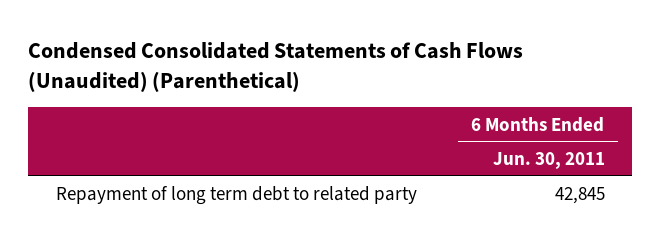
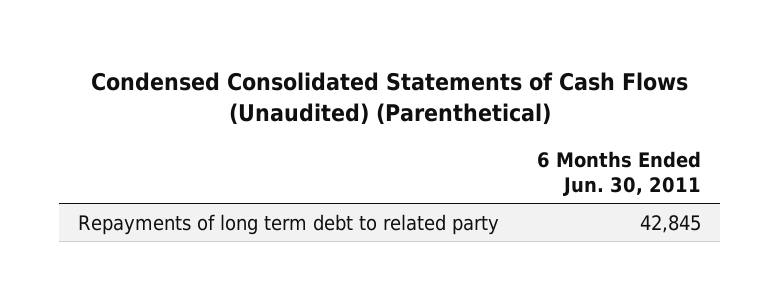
[55,186,417,206] Repayment of long term debt to related party -> [78,213,500,235] Repayments of long term debt to related party

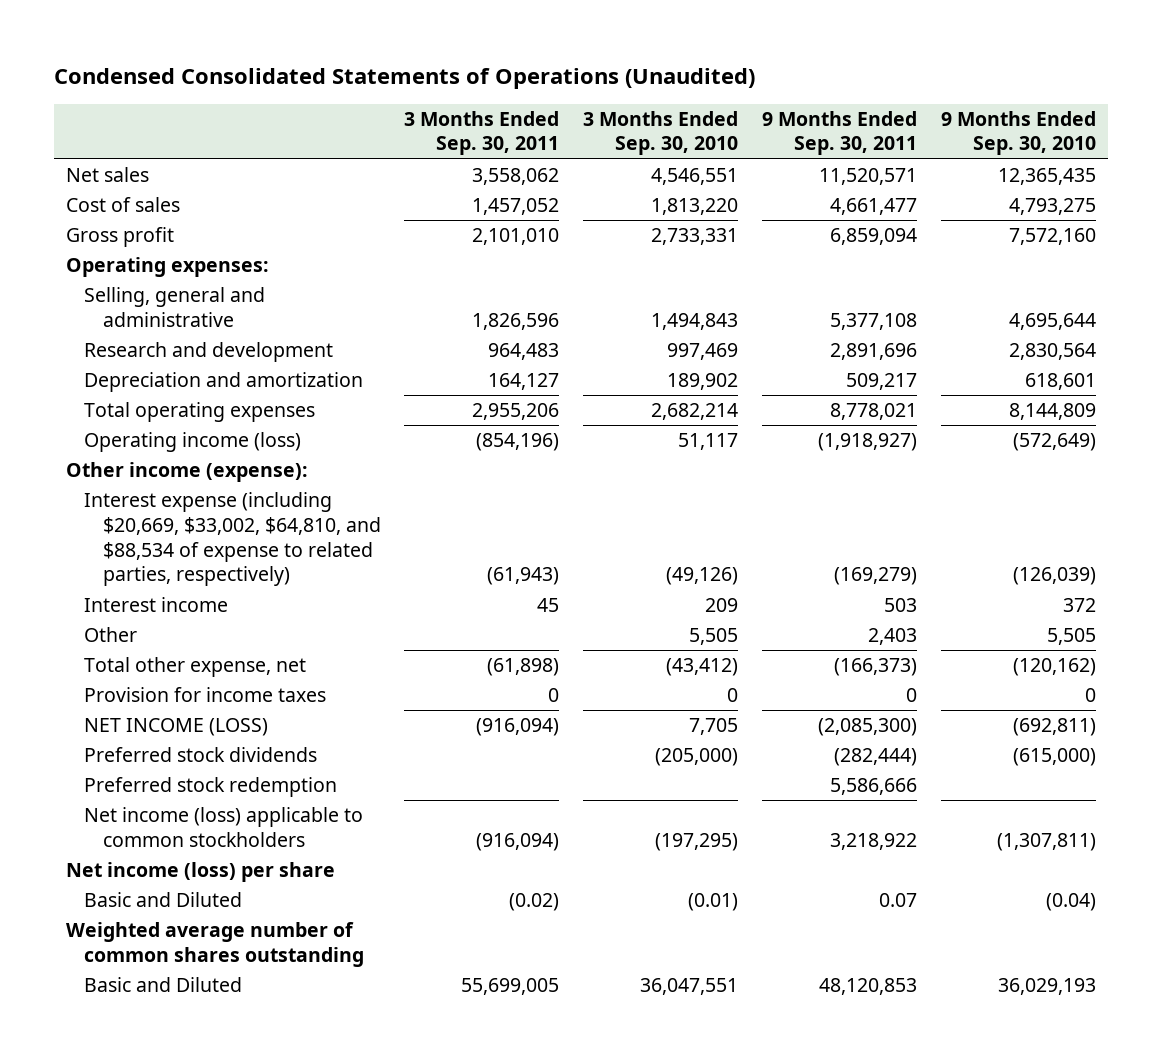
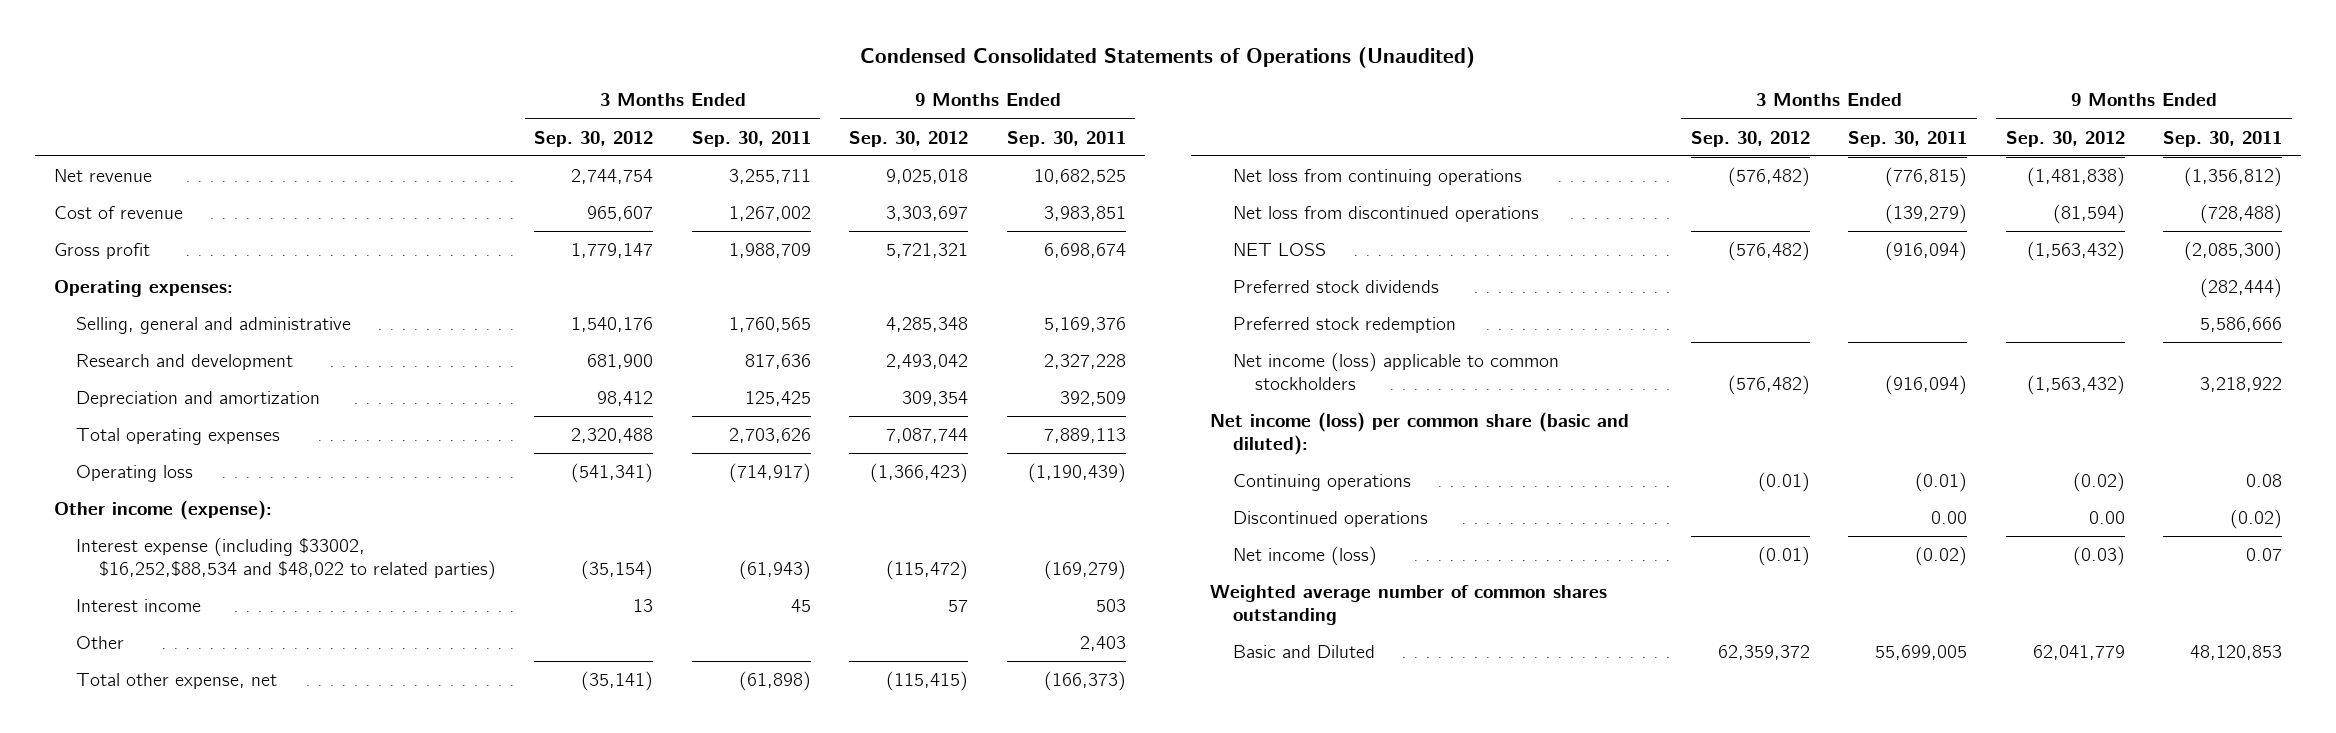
[583,110,739,156] 3 Months Ended Sep. 30, 2010 -> none
[940,110,1096,156] 9 Months Ended Sep. 30, 2010 -> none
none -> [534,130,654,147] Sep. 30, 2012
none -> [849,130,969,147] Sep. 30, 2012
[66,167,150,183] Net sales -> [53,168,152,182] Net revenue
[472,168,560,186] 3,558,062 -> [728,168,811,184] 3,255,711
[818,168,917,186] 11,520,571 -> [1033,168,1126,184] 10,682,525
[66,197,181,213] Cost of sales -> [53,205,183,219] Cost of revenue
[472,198,560,216] 1,457,052 -> [728,205,811,221] 1,267,002
[829,198,917,216] 4,661,477 -> [1043,205,1126,221] 3,983,851
[472,228,560,246] 2,101,010 -> [728,242,811,258] 1,988,709
[829,228,917,246] 6,859,094 -> [1043,242,1126,258] 6,698,674
[472,312,560,330] 1,826,596 -> [728,316,811,332] 1,760,565
[829,312,917,330] 5,377,108 -> [1043,316,1126,332] 5,169,376
[488,343,560,361] 964,483 -> [744,353,811,369] 817,636
[829,343,917,361] 2,891,696 -> [1043,353,1126,369] 2,327,228
[488,373,560,391] 164,127 -> [744,390,811,406] 125,425
[845,373,917,391] 509,217 -> [1059,390,1126,406] 392,509
[472,403,560,421] 2,955,206 -> [728,427,811,443] 2,703,626
[829,403,917,421] 8,778,021 -> [1043,427,1126,443] 7,889,113
[84,432,302,453] Operating income (loss) -> [76,464,194,482] Operating loss
[476,433,560,452] (854,196) -> [728,462,811,483] (714,917)
[817,433,917,452] (1,918,927) -> [1027,462,1126,483] (1,190,439)
[84,492,381,587] Interest expense (including $20,669, $33,002, $64,810, and $88,534 of expense to related parties, respectively) -> [76,536,496,580] Interest expense (including $33002, $16,252,$88,534 and $48,022 to related parties)
[84,687,327,703] Provision for income taxes -> none
none -> [1232,168,1522,186] Net loss from continuing operations
none -> [1232,205,1539,222] Net loss from discontinued operations
[84,718,269,737] NET INCOME (LOSS) -> [1232,242,1326,256] NET LOSS
[84,892,243,908] Basic and Diluted -> none
[66,862,336,883] Net income (loss) per share -> [1210,411,1630,455] Net income (loss) per common share (basic and diluted):
none -> [1232,473,1411,491] Continuing operations
none -> [1232,510,1428,527] Discontinued operations
none -> [1232,545,1377,566] Net income (loss)

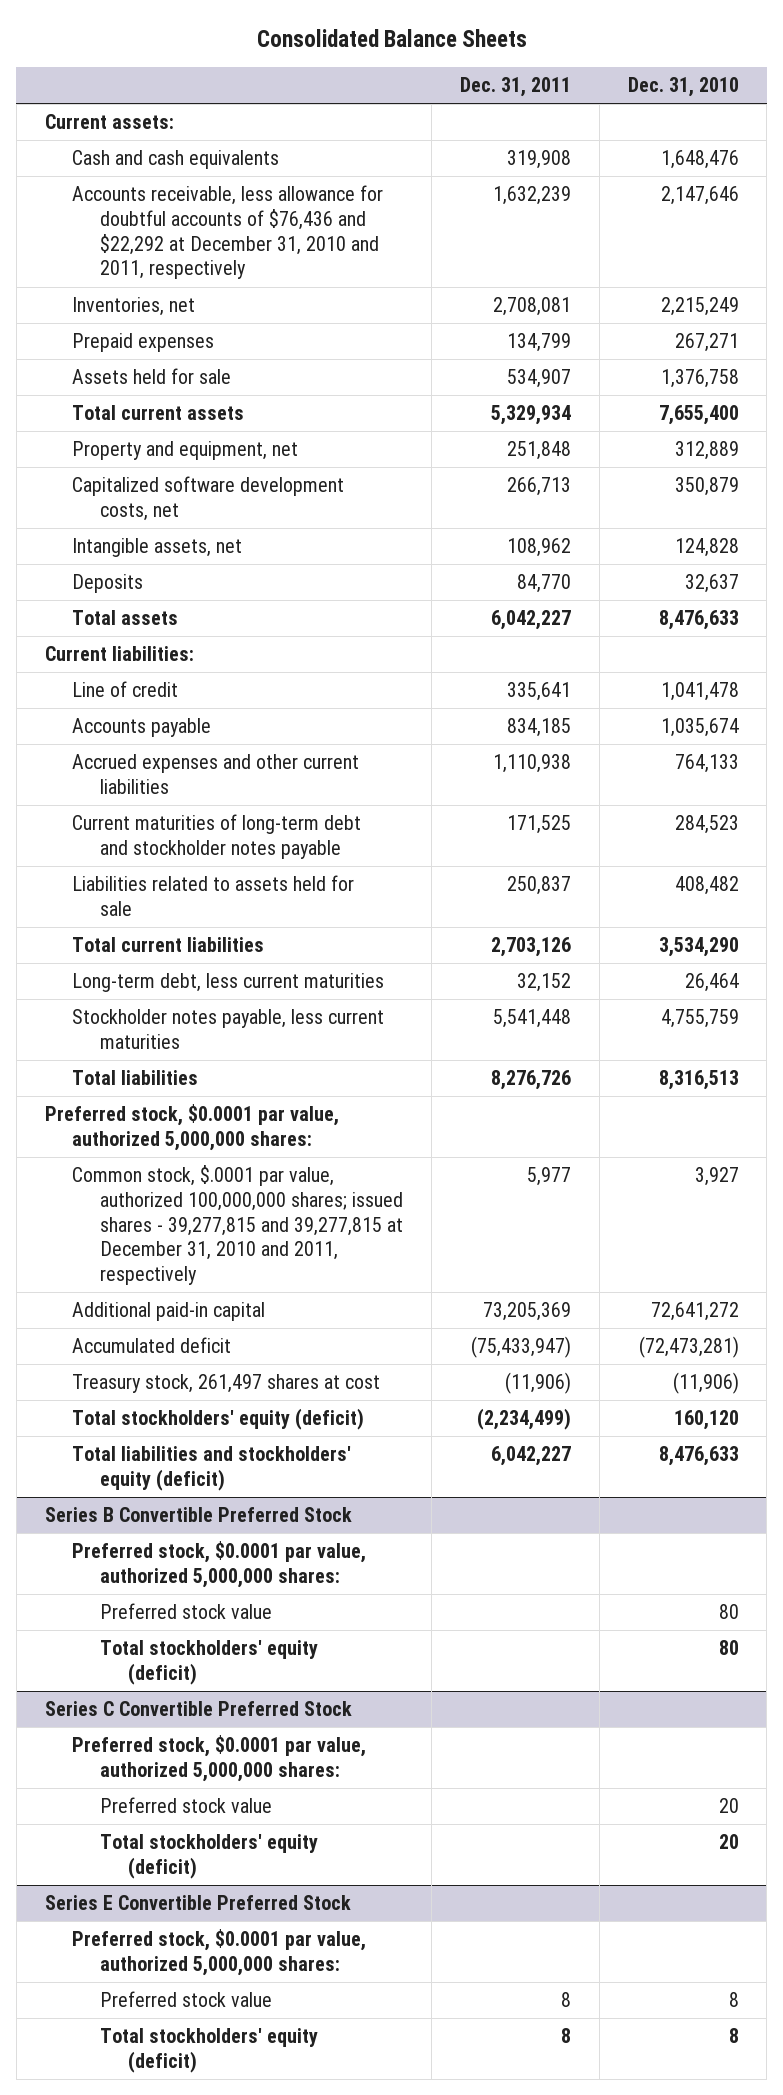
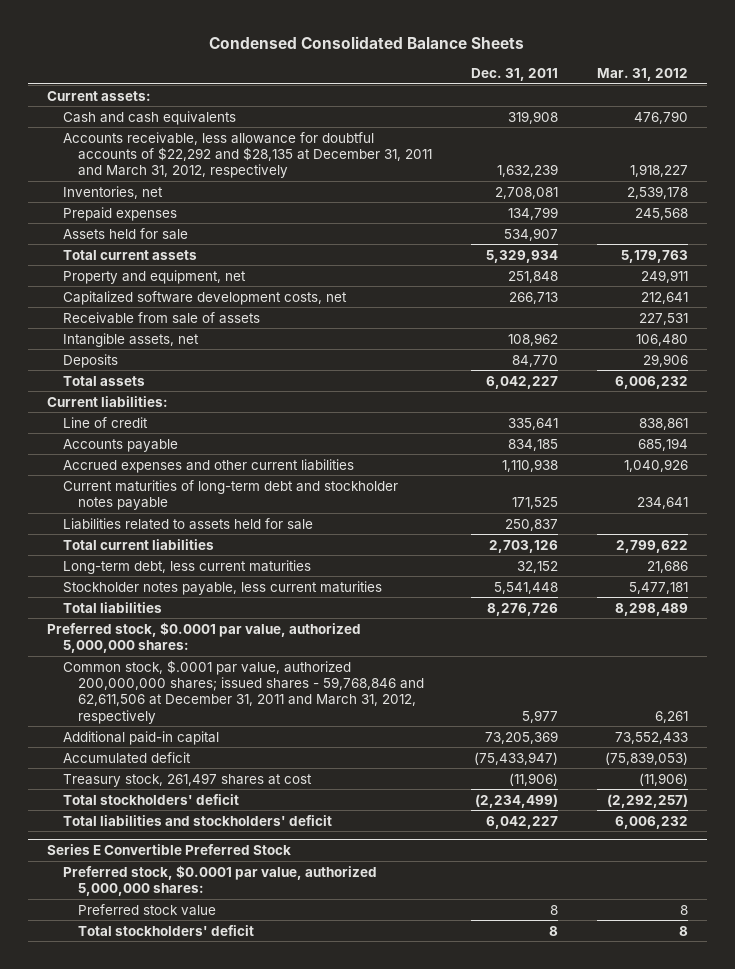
[256,29,527,48] Consolidated Balance Sheets -> [209,35,525,49] Condensed Consolidated Balance Sheets
[627,77,739,98] Dec. 31, 2010 -> none
none -> [596,67,688,81] Mar. 31, 2012
[72,185,384,280] Accounts receivable, less allowance for doubtful accounts of $76,436 and $22,292 at December 31, 2010 and 2011, respectively -> [62,131,432,179] Accounts receivable, less allowance for doubtful accounts of $22,292 and $28,135 at December 31, 2011 and March 31, 2012, respectively
none -> [62,311,260,324] Receivable from sale of assets
[72,1165,404,1286] Common stock, $.0001 par value, authorized 100,000,000 shares; issued shares - 39,277,815 and 39,277,815 at December 31, 2010 and 2011, respectively -> [62,659,424,724] Common stock, $.0001 par value, authorized 200,000,000 shares; issued shares - 59,768,846 and 62,611,506 at December 31, 2011 and March 31, 2012, respectively
[44,1507,352,1523] Series B Convertible Preferred Stock -> none
[72,1541,367,1588] Preferred stock, $0.0001 par value, authorized 5,000,000 shares: -> none
[100,1603,273,1620] Preferred stock value -> none
[100,1640,319,1685] Total stockholders' equity (deficit) -> none
[44,1701,352,1717] Series C Convertible Preferred Stock -> none
[72,1735,367,1782] Preferred stock, $0.0001 par value, authorized 5,000,000 shares: -> none
[100,1797,273,1814] Preferred stock value -> none
[100,1834,319,1879] Total stockholders' equity (deficit) -> none
[72,1408,365,1431] Total stockholders' equity (deficit) -> [62,793,239,805] Total stockholders' deficit
[72,1446,352,1491] Total liabilities and stockholders' equity (deficit) -> [62,814,332,826] Total liabilities and stockholders' deficit
[100,2028,319,2073] Total stockholders' equity (deficit) -> [77,924,254,936] Total stockholders' deficit

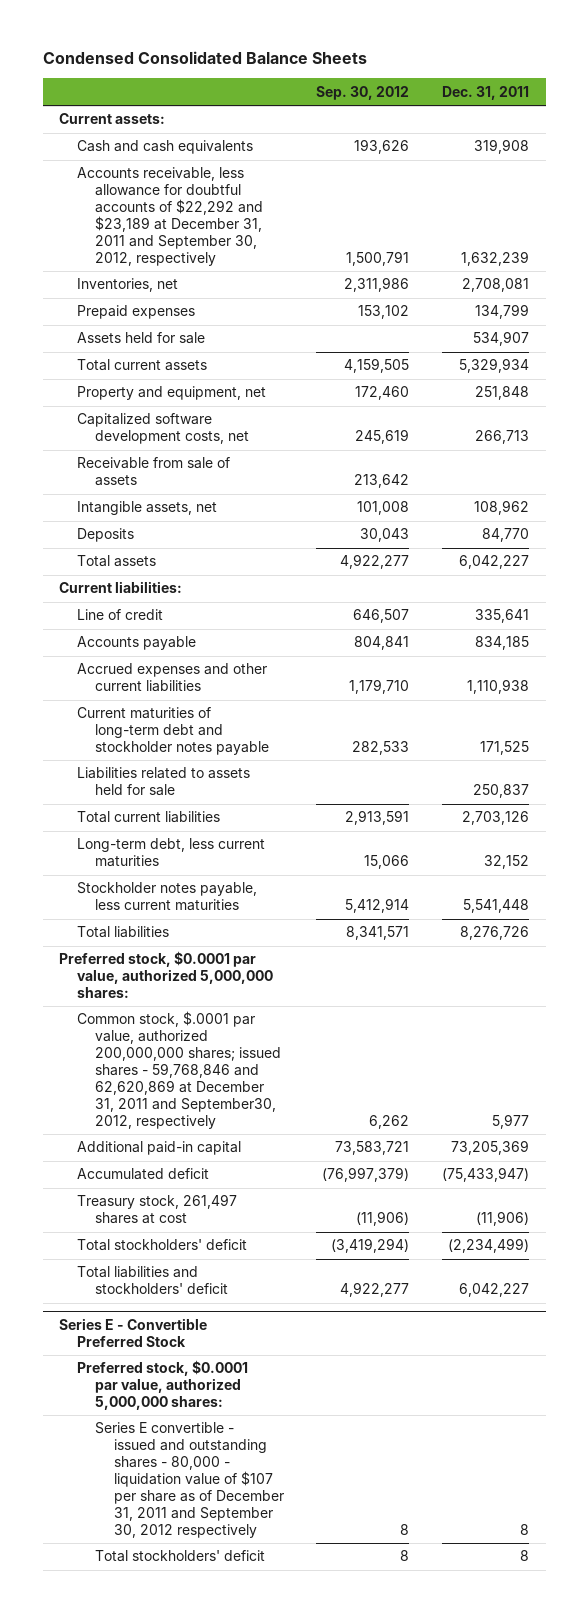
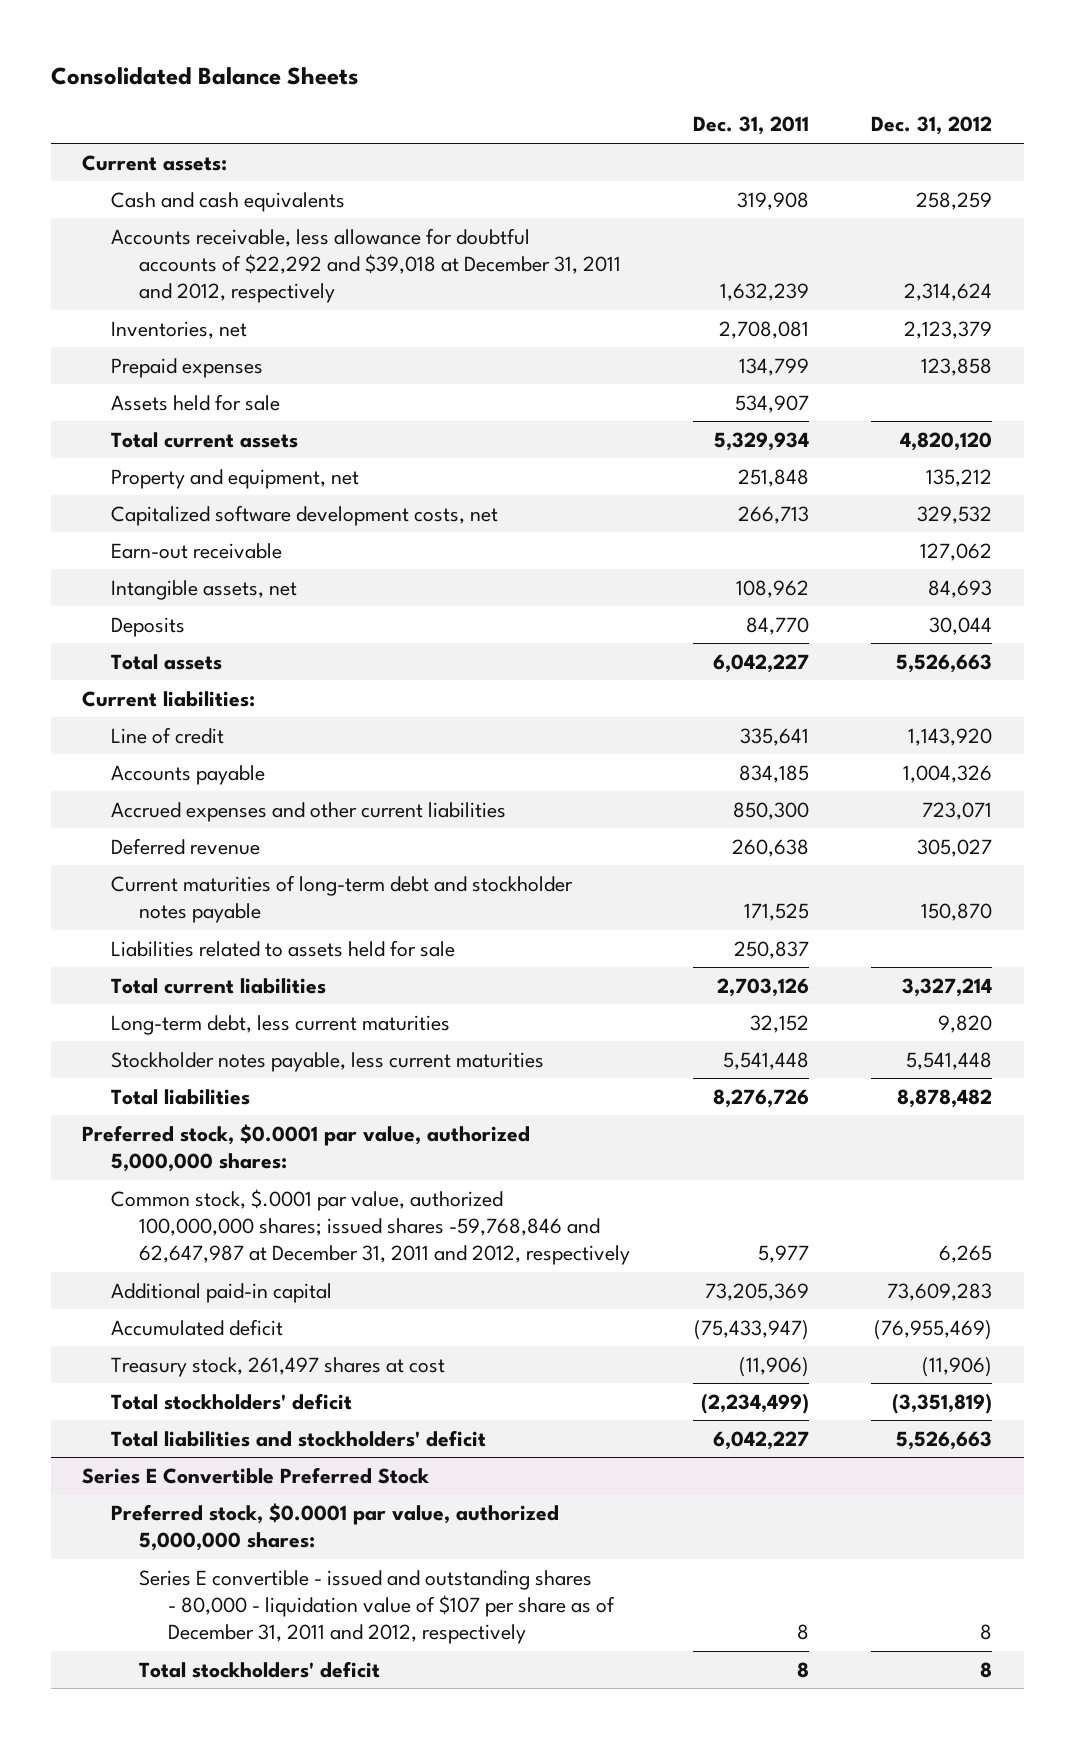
[42,51,367,65] Condensed Consolidated Balance Sheets -> [50,67,359,86] Consolidated Balance Sheets
[316,85,410,100] Sep. 30, 2012 -> none
none -> [871,116,993,136] Dec. 31, 2012
[77,167,264,266] Accounts receivable, less allowance for doubtful accounts of $22,292 and $23,189 at December 31, 2011 and September 30, 2012, respectively -> [110,227,622,304] Accounts receivable, less allowance for doubtful accounts of $22,292 and $39,018 at December 31, 2011 and 2012, respectively
[77,457,231,487] Receivable from sale of assets -> [110,542,282,559] Earn-out receivable
[467,679,530,695] 1,110,938 -> [732,801,809,820] 850,300
none -> [110,837,260,855] Deferred revenue
[77,1011,282,1129] Common stock, $.0001 par value, authorized 200,000,000 shares; issued shares - 59,768,846 and 62,620,869 at December 31, 2011 and September30, 2012, respectively -> [110,1188,631,1266] Common stock, $.0001 par value, authorized 100,000,000 shares; issued shares -59,768,846 and 62,647,987 at December 31, 2011 and 2012, respectively
[59,1317,208,1347] Series E - Convertible Preferred Stock -> [81,1466,429,1484] Series E Convertible Preferred Stock
[95,1422,284,1538] Series E convertible - issued and outstanding shares - 80,000 - liquidation value of $107 per share as of December 31, 2011 and September 30, 2012 respectively -> [139,1569,615,1645] Series E convertible - issued and outstanding shares - 80,000 - liquidation value of $107 per share as of December 31, 2011 and 2012, respectively

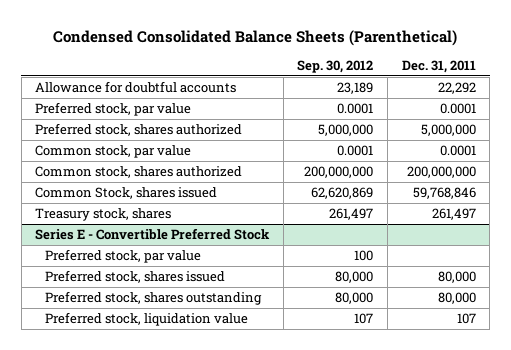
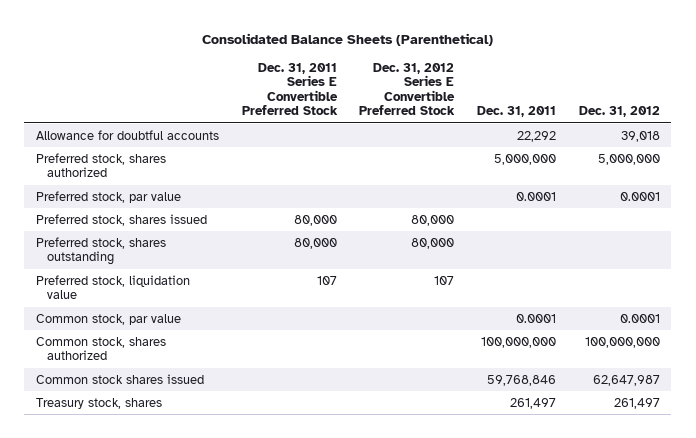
[53,29,458,46] Condensed Consolidated Balance Sheets (Parenthetical) -> [201,32,493,46] Consolidated Balance Sheets (Parenthetical)
[297,60,374,74] Sep. 30, 2012 -> none
none -> [241,62,338,116] Dec. 31, 2011 Series E Convertible Preferred Stock
none -> [359,62,456,116] Dec. 31, 2012 Series E Convertible Preferred Stock
none -> [578,106,660,118] Dec. 31, 2012
[35,102,192,117] Preferred stock, par value -> [35,190,181,203] Preferred stock, par value
none -> [35,213,207,226] Preferred stock, shares issued
none -> [35,236,166,266] Preferred stock, shares outstanding
none -> [35,274,190,300] Preferred stock, liquidation value
[406,166,476,179] 200,000,000 -> [481,336,557,348] 100,000,000
[35,187,218,200] Common Stock, shares issued -> [35,373,204,384] Common stock shares issued
[35,228,271,241] Series E - Convertible Preferred Stock -> none
[45,249,202,264] Preferred stock, par value -> none
[45,270,226,284] Preferred stock, shares issued -> none
[45,291,263,306] Preferred stock, shares outstanding -> none
[45,312,249,327] Preferred stock, liquidation value -> none

